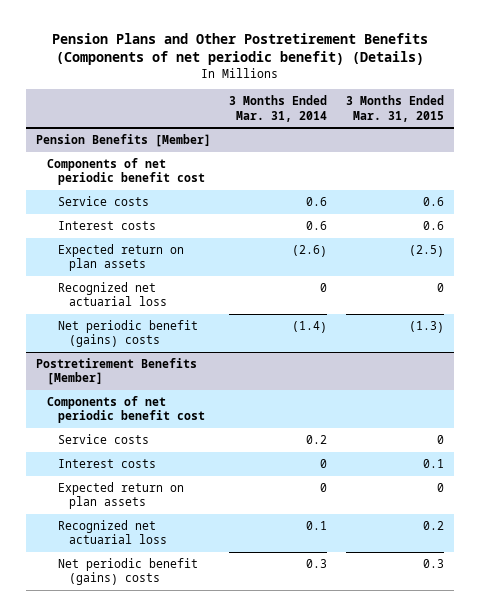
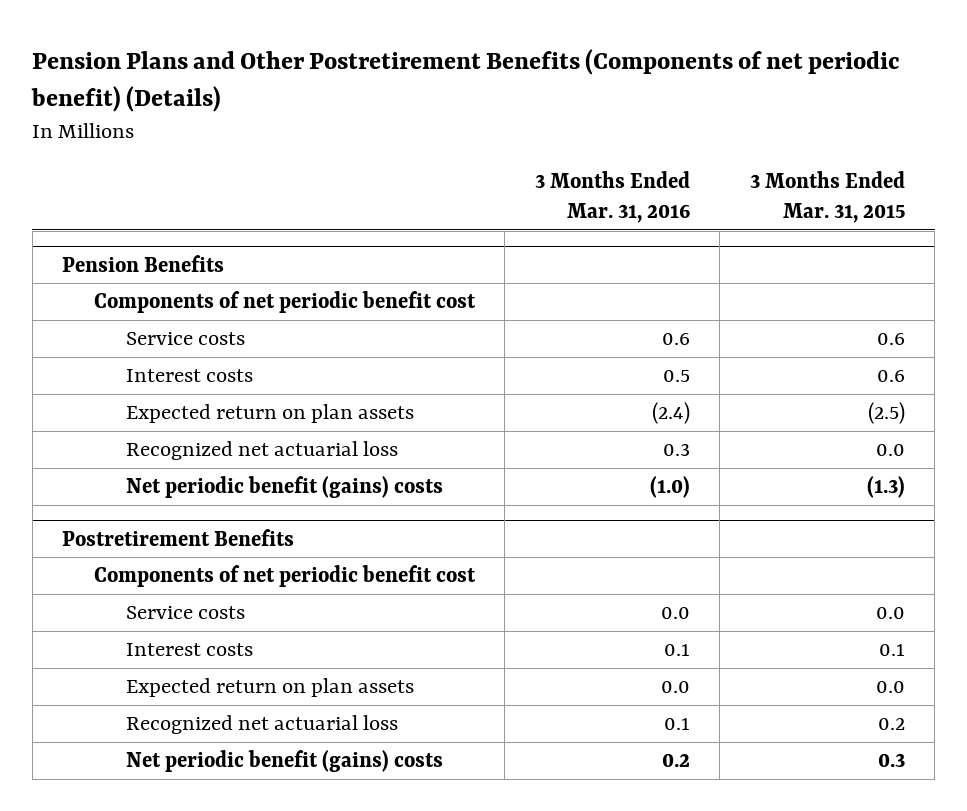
[229,95,328,122] 3 Months Ended Mar. 31, 2014 -> none
none -> [534,170,690,224] 3 Months Ended Mar. 31, 2016
[35,133,211,147] Pension Benefits [Member] -> [62,254,225,272] Pension Benefits
[437,282,445,292] 0 -> [875,444,905,457] 0.0
[35,357,197,386] Postretirement Benefits [Member] -> [62,528,295,546] Postretirement Benefits
[437,434,445,444] 0 -> [875,607,905,620] 0.0
[437,482,445,492] 0 -> [875,681,905,694] 0.0

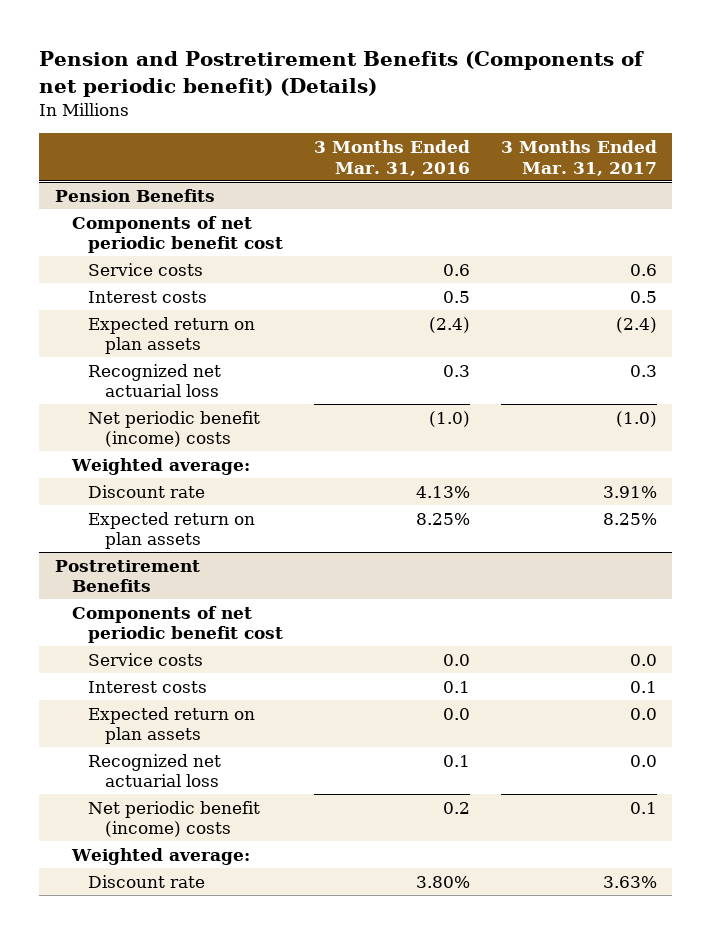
[31,49,901,113] Pension Plans and Other Postretirement Benefits (Components of net periodic benefit) (Details) -> [39,51,645,97] Pension and Postretirement Benefits (Components of net periodic benefit) (Details)
[749,170,905,224] 3 Months Ended Mar. 31, 2015 -> none
none -> [500,139,657,176] 3 Months Ended Mar. 31, 2017
[125,476,443,499] Net periodic benefit (gains) costs -> [88,410,261,448] Net periodic benefit (income) costs
none -> [70,457,250,475] Weighted average:
none -> [88,484,206,498] Discount rate
none -> [88,511,256,550] Expected return on plan assets
[125,750,443,773] Net periodic benefit (gains) costs -> [88,800,261,838] Net periodic benefit (income) costs
none -> [70,847,250,865] Weighted average:
none -> [88,874,206,888] Discount rate

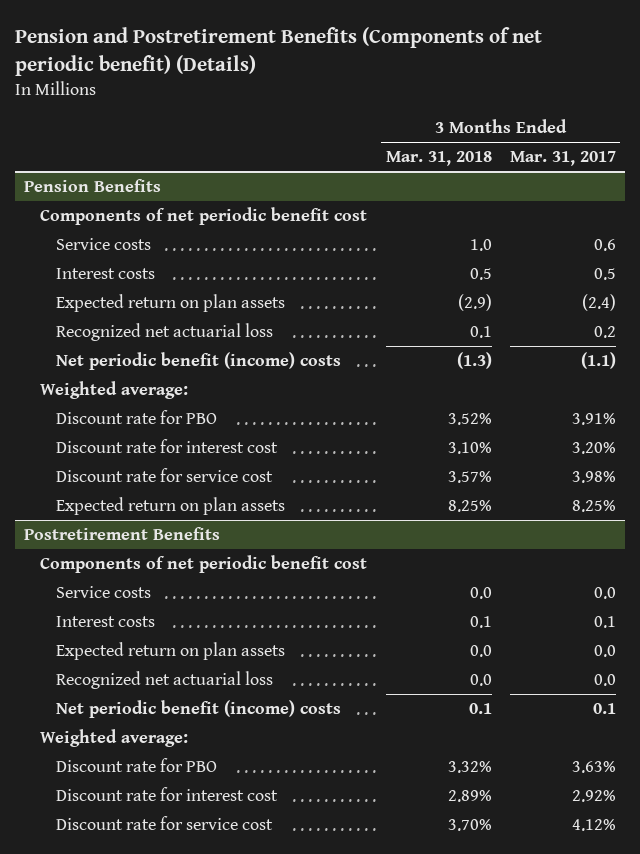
[314,139,471,176] 3 Months Ended Mar. 31, 2016 -> none
none -> [385,151,492,167] Mar. 31, 2018
[629,364,657,377] 0.3 -> [593,325,616,338] 0.2
[615,410,657,427] (1.0) -> [580,351,616,369] (1.1)
[88,484,206,498] Discount rate -> [56,409,218,424] Discount rate for PBO
none -> [56,438,279,453] Discount rate for interest cost
none -> [56,467,274,482] Discount rate for service cost
[88,874,206,888] Discount rate -> [56,757,218,772] Discount rate for PBO
none -> [56,786,279,801] Discount rate for interest cost
none -> [56,815,274,830] Discount rate for service cost

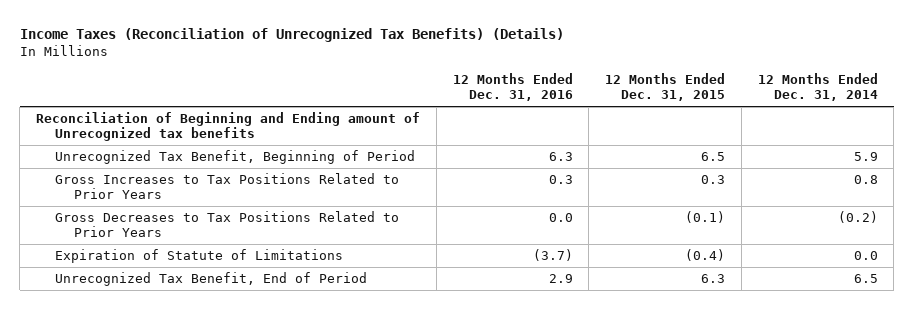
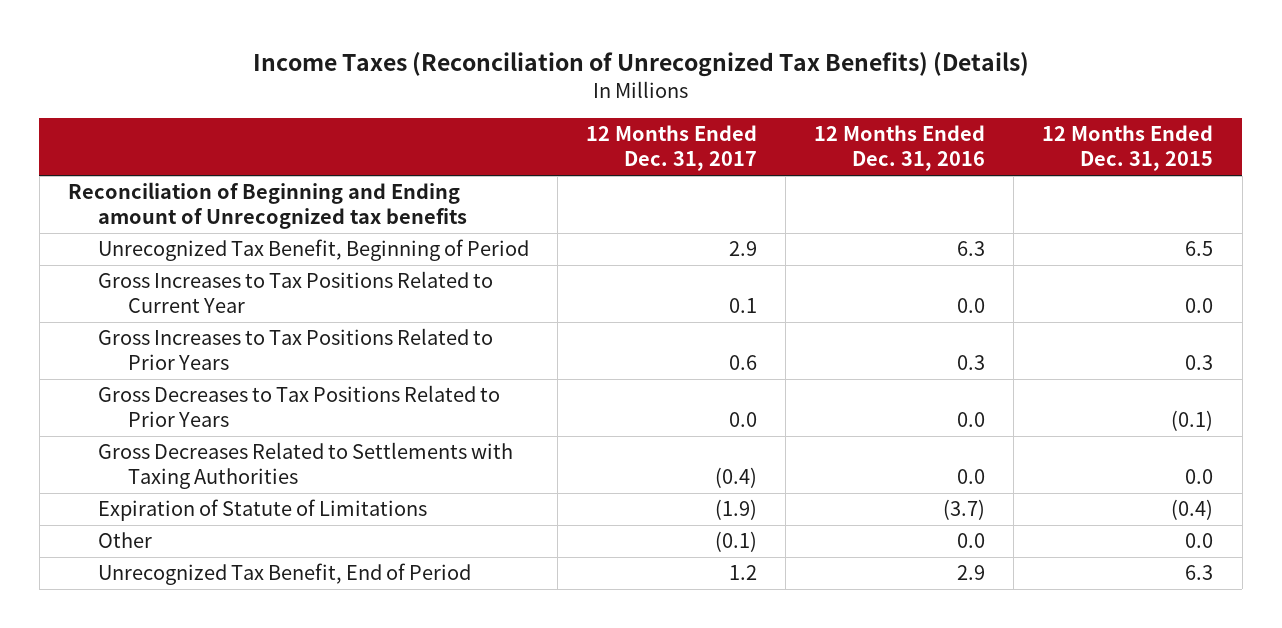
[757,72,878,102] 12 Months Ended Dec. 31, 2014 -> none
none -> [586,125,758,172] 12 Months Ended Dec. 31, 2017
none -> [97,271,493,314] Gross Increases to Tax Positions Related to Current Year
none -> [97,442,513,490] Gross Decreases Related to Settlements with Taxing Authorities
none -> [97,532,152,549] Other

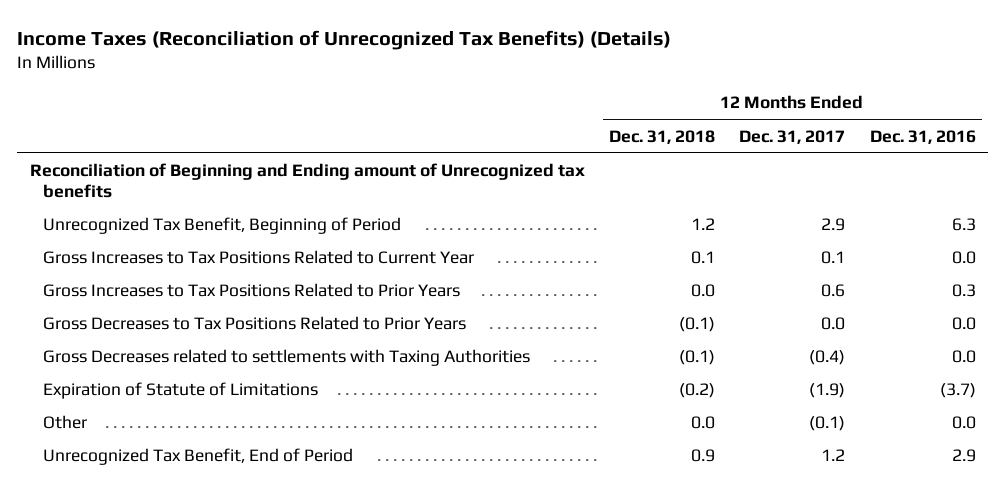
[1042,125,1214,172] 12 Months Ended Dec. 31, 2015 -> none
none -> [608,129,715,144] Dec. 31, 2018
[97,442,513,490] Gross Decreases Related to Settlements with Taxing Authorities -> [42,349,530,367] Gross Decreases related to settlements with Taxing Authorities

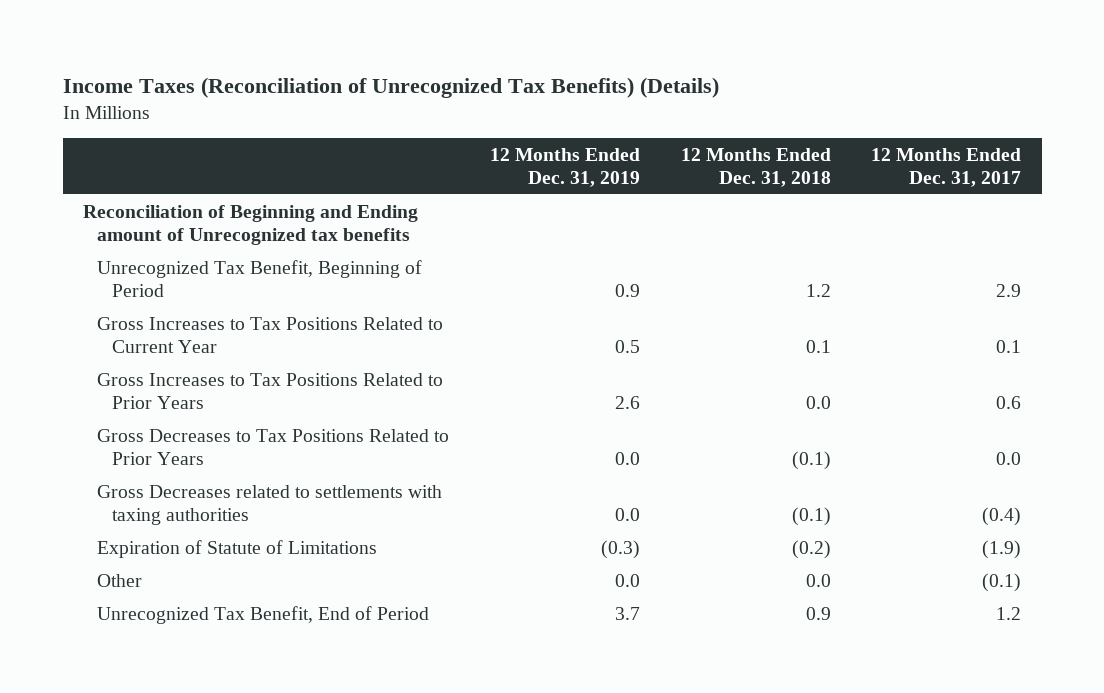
[869,129,976,144] Dec. 31, 2016 -> none
none -> [489,147,640,187] 12 Months Ended Dec. 31, 2019
[42,349,530,367] Gross Decreases related to settlements with Taxing Authorities -> [97,484,443,525] Gross Decreases related to settlements with taxing authorities

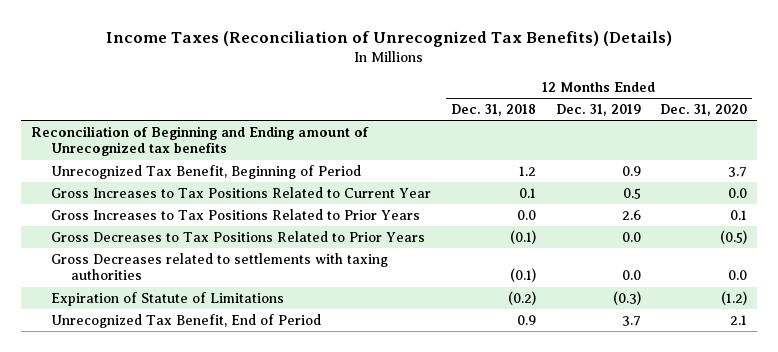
[871,147,1022,187] 12 Months Ended Dec. 31, 2017 -> none
none -> [660,104,748,117] Dec. 31, 2020
[97,573,143,587] Other -> none

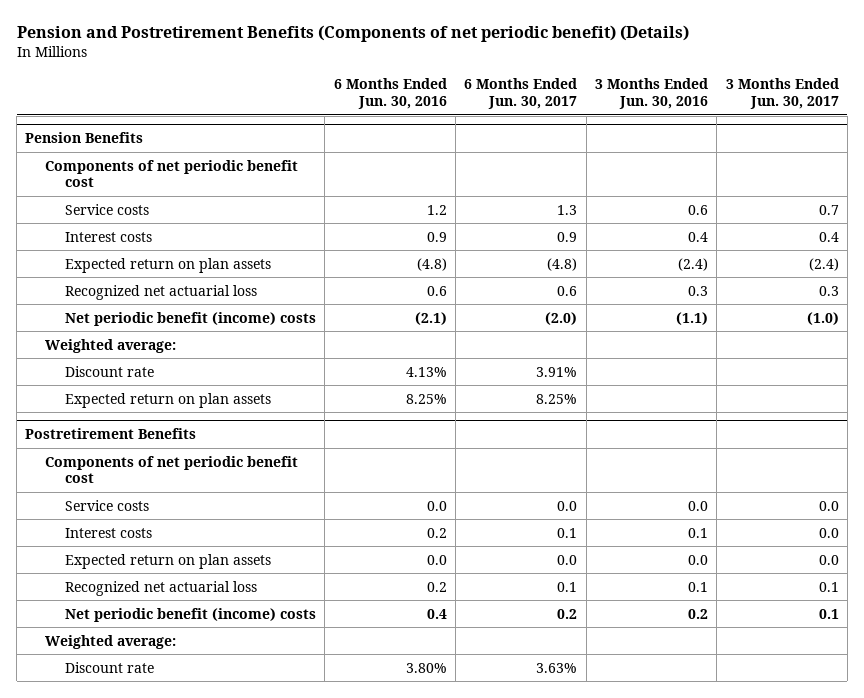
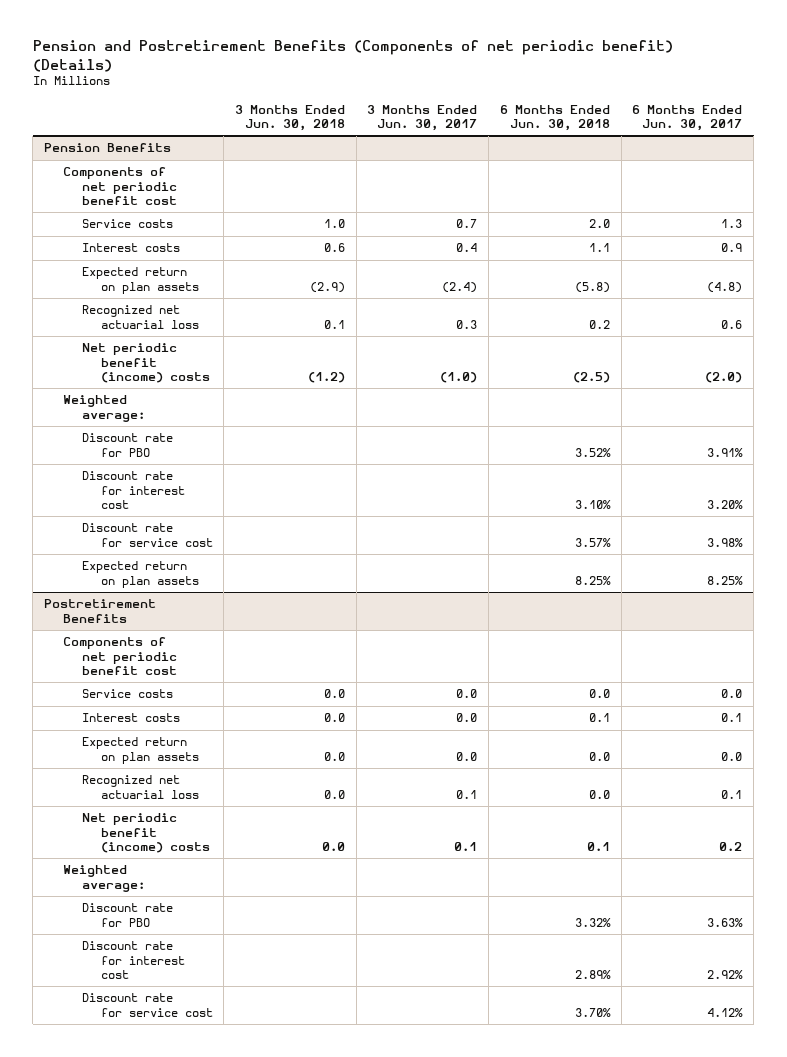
[333,78,447,110] 6 Months Ended Jun. 30, 2016 -> none
[594,78,708,110] 3 Months Ended Jun. 30, 2016 -> none
none -> [235,104,346,131] 3 Months Ended Jun. 30, 2018
none -> [499,104,610,131] 6 Months Ended Jun. 30, 2018
[64,365,154,377] Discount rate -> [81,433,173,457] Discount rate for PBO
none -> [81,471,185,510] Discount rate for interest cost
none -> [81,523,213,547] Discount rate for service cost
[64,661,154,673] Discount rate -> [81,903,173,927] Discount rate for PBO
none -> [81,941,185,980] Discount rate for interest cost
none -> [81,993,213,1017] Discount rate for service cost

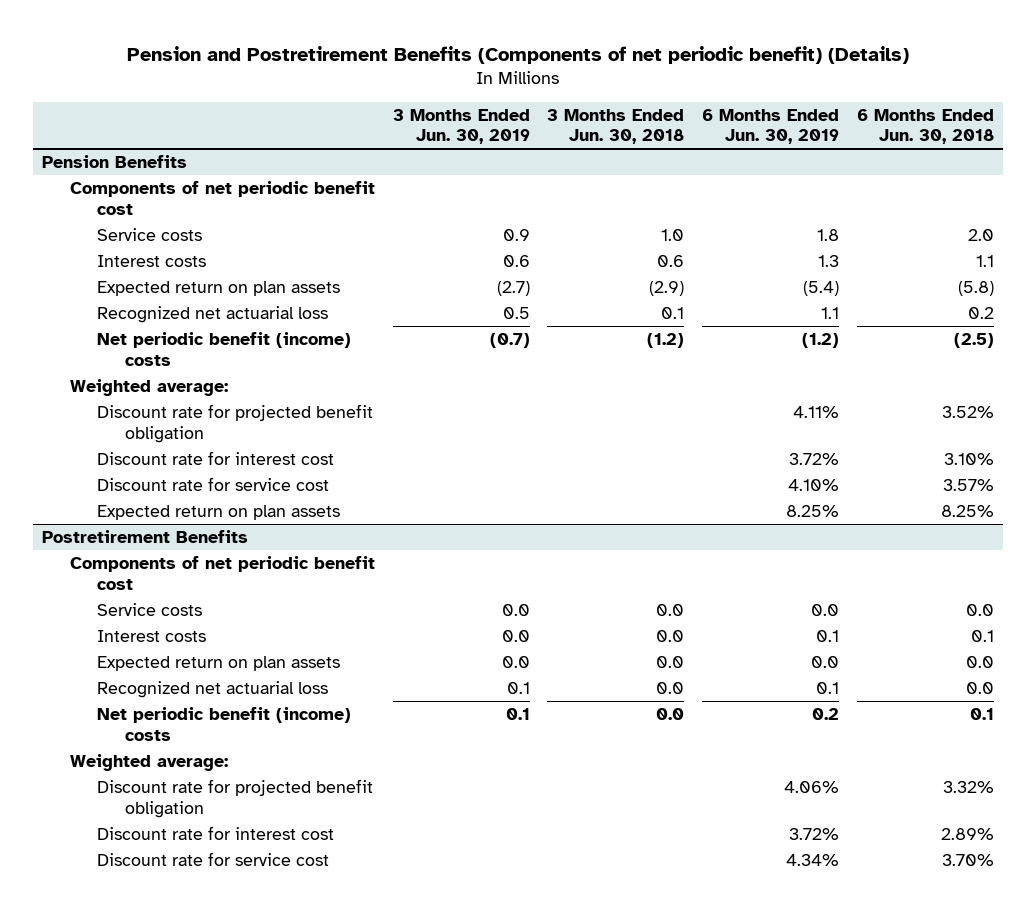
[367,104,478,131] 3 Months Ended Jun. 30, 2017 -> none
[632,104,743,131] 6 Months Ended Jun. 30, 2017 -> none
none -> [392,108,530,145] 3 Months Ended Jun. 30, 2019
none -> [702,108,840,145] 6 Months Ended Jun. 30, 2019
[81,433,173,457] Discount rate for PBO -> [97,403,374,443] Discount rate for projected benefit obligation
[81,903,173,927] Discount rate for PBO -> [97,778,374,818] Discount rate for projected benefit obligation

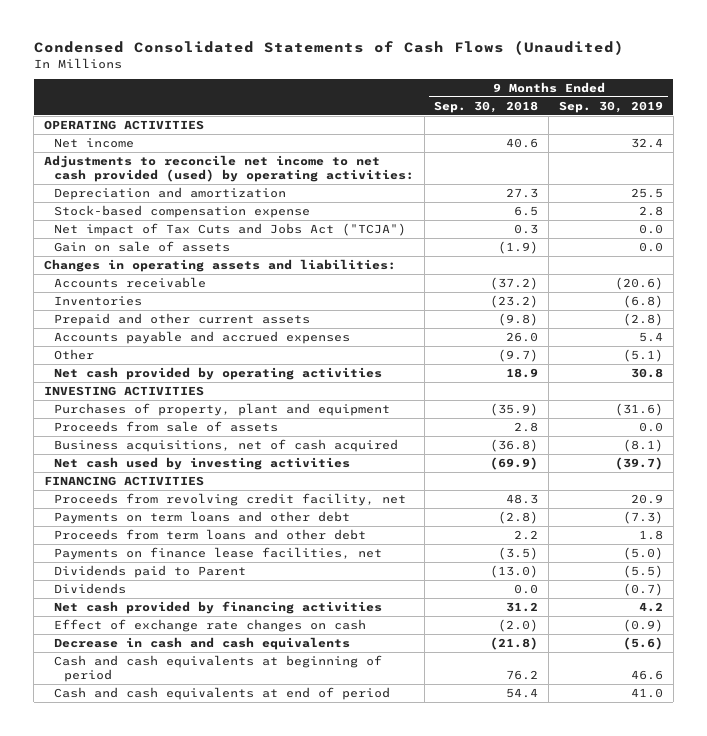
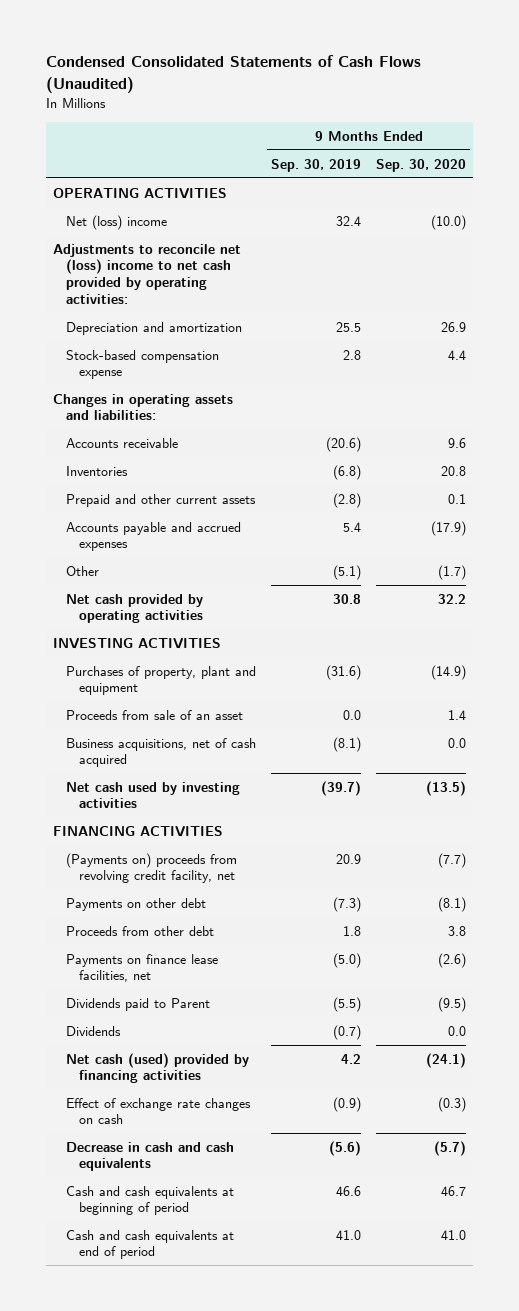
[434,100,539,113] Sep. 30, 2018 -> none
none -> [375,158,466,172] Sep. 30, 2020
[54,137,135,148] Net income -> [66,214,168,230] Net (loss) income
[43,154,415,182] Adjustments to reconcile net income to net cash provided (used) by operating activities: -> [53,243,242,304] Adjustments to reconcile net (loss) income to net cash provided by operating activities:
[54,222,407,236] Net impact of Tax Cuts and Jobs Act ("TCJA") -> none
[54,240,231,252] Gain on sale of assets -> none
[54,420,279,432] Proceeds from sale of assets -> [66,709,244,720] Proceeds from sale of an asset
[54,492,407,506] Proceeds from revolving credit facility, net -> [66,852,238,884] (Payments on) proceeds from revolving credit facility, net
[54,510,351,524] Payments on term loans and other debt -> [66,897,207,911] Payments on other debt
[54,528,367,540] Proceeds from term loans and other debt -> [66,925,215,936] Proceeds from other debt
[54,600,383,614] Net cash provided by financing activities -> [66,1052,250,1084] Net cash (used) provided by financing activities

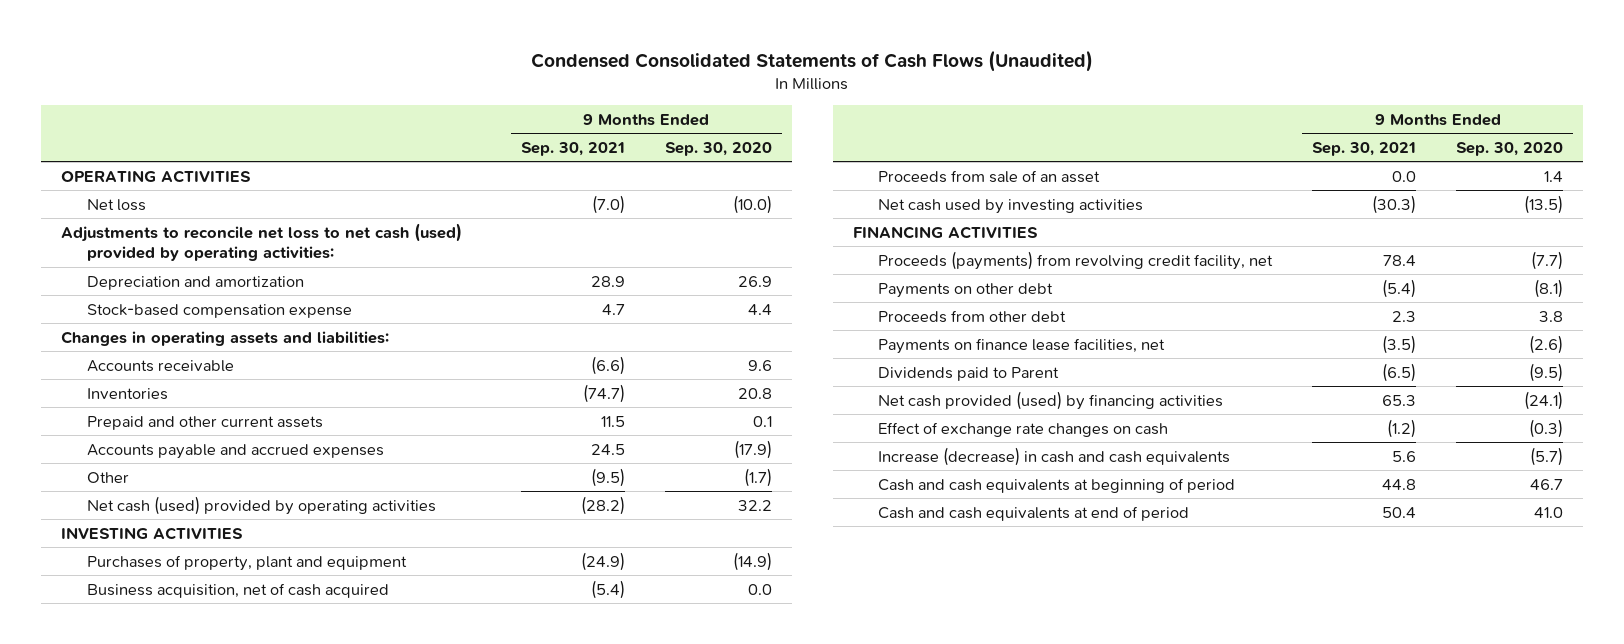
[271,158,362,172] Sep. 30, 2019 -> none
none -> [520,141,625,156] Sep. 30, 2021
[66,214,168,230] Net (loss) income -> [86,198,146,211] Net loss
[53,243,242,304] Adjustments to reconcile net (loss) income to net cash provided by operating activities: -> [61,222,463,262] Adjustments to reconcile net loss to net cash (used) provided by operating activities:
[66,593,204,624] Net cash provided by operating activities -> [86,495,436,515] Net cash (used) provided by operating activities
none -> [86,582,389,598] Business acquisition, net of cash acquired
[66,737,257,768] Business acquisitions, net of cash acquired -> none
[66,852,238,884] (Payments on) proceeds from revolving credit facility, net -> [878,250,1274,270] Proceeds (payments) from revolving credit facility, net
[66,1025,122,1036] Dividends -> none
[66,1052,250,1084] Net cash (used) provided by financing activities -> [878,390,1224,410] Net cash provided (used) by financing activities
[66,1141,235,1172] Decrease in cash and cash equivalents -> [878,446,1231,466] Increase (decrease) in cash and cash equivalents

